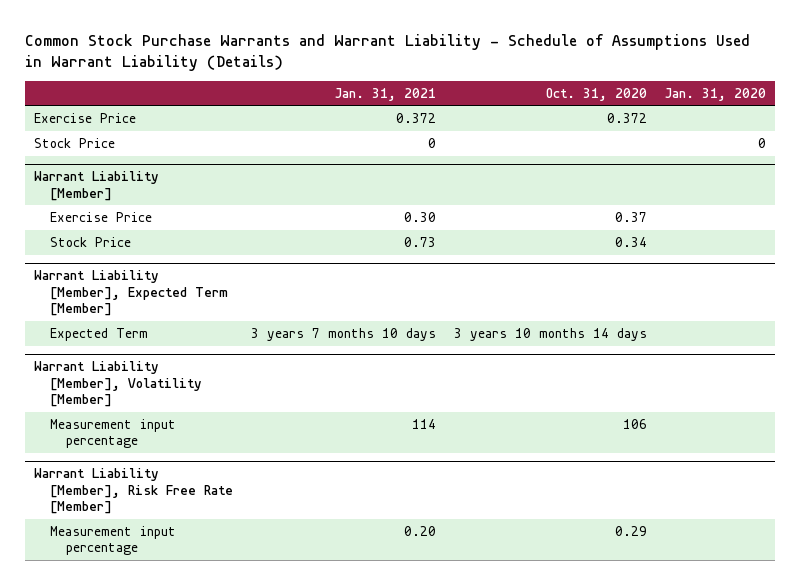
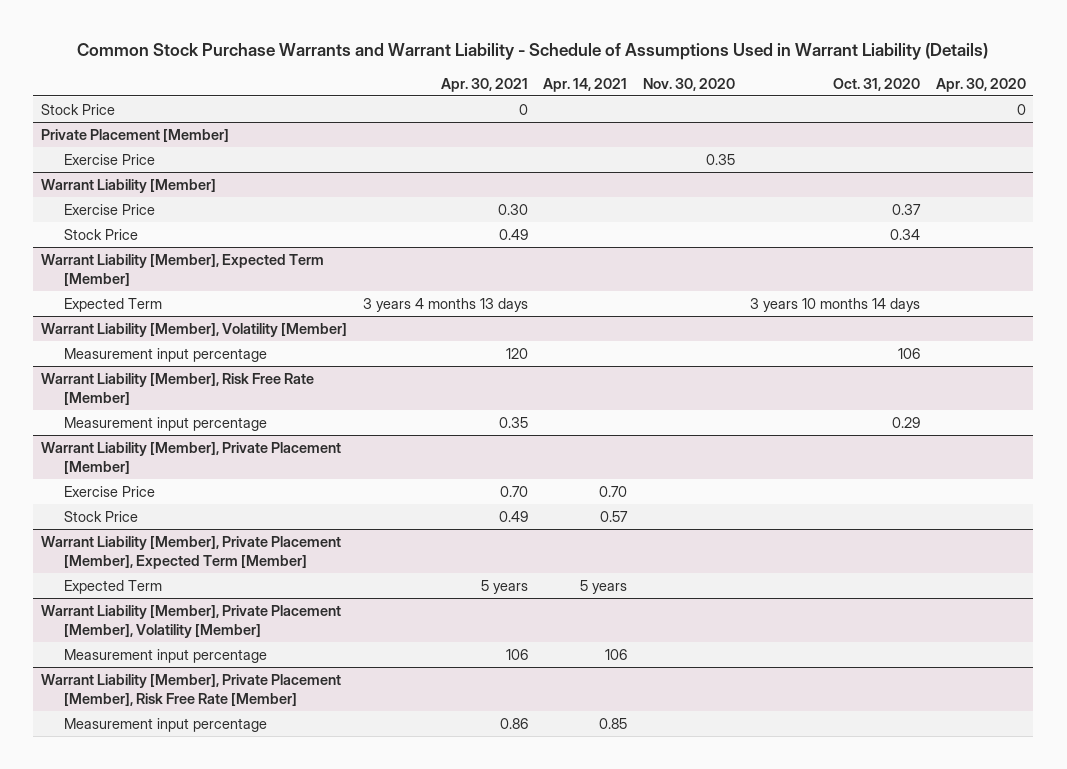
[334,87,436,101] Jan. 31, 2021 -> none
[664,87,766,101] Jan. 31, 2020 -> none
none -> [440,77,528,92] Apr. 30, 2021
none -> [543,77,628,92] Apr. 14, 2021
none -> [642,77,735,91] Nov. 30, 2020
none -> [935,77,1026,92] Apr. 30, 2020
[33,113,136,124] Exercise Price -> none
none -> [41,128,230,142] Private Placement [Member]
none -> [63,153,155,165] Exercise Price
none -> [41,441,342,474] Warrant Liability [Member], Private Placement [Member]
none -> [63,485,155,497] Exercise Price
none -> [63,510,138,522] Stock Price
none -> [41,535,342,569] Warrant Liability [Member], Private Placement [Member], Expected Term [Member]
none -> [63,579,162,594] Expected Term
none -> [41,604,342,638] Warrant Liability [Member], Private Placement [Member], Volatility [Member]
none -> [63,648,267,663] Measurement input percentage
none -> [41,673,342,706] Warrant Liability [Member], Private Placement [Member], Risk Free Rate [Member]
none -> [63,717,267,732] Measurement input percentage

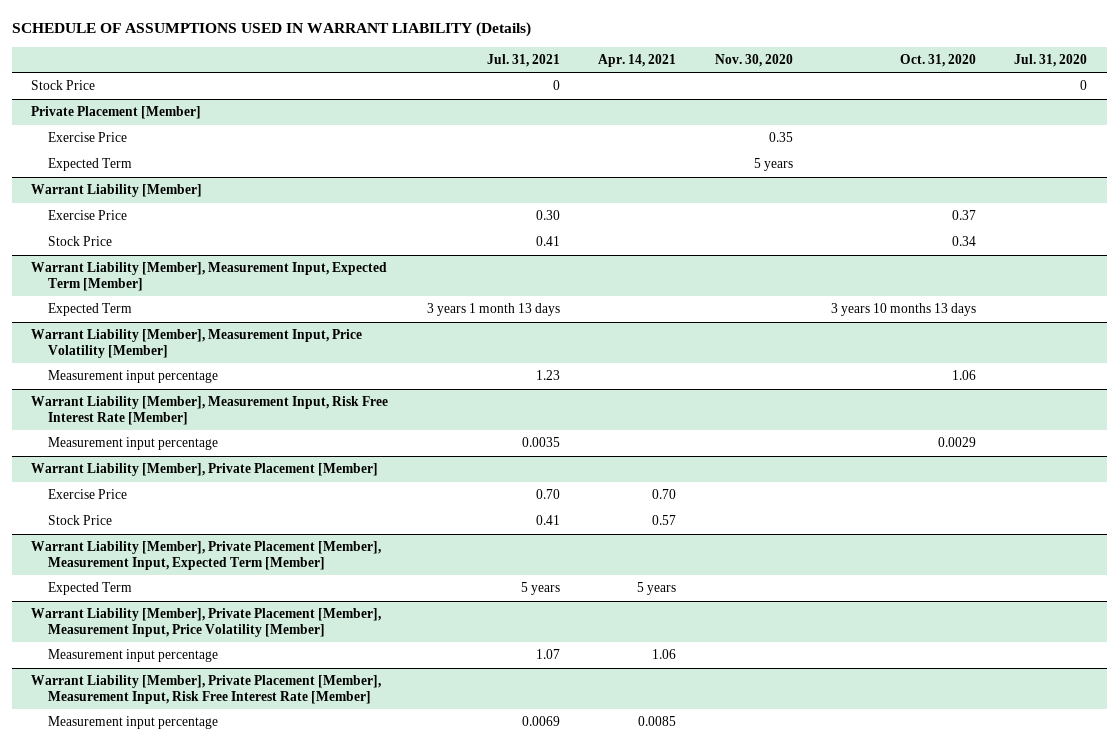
[77,42,989,60] Common Stock Purchase Warrants and Warrant Liability - Schedule of Assumptions Used in Warrant Liability (Details) -> [12,22,532,38] SCHEDULE OF ASSUMPTIONS USED IN WARRANT LIABILITY (Details)
[440,77,528,92] Apr. 30, 2021 -> none
[935,77,1026,92] Apr. 30, 2020 -> none
none -> [486,53,560,67] Jul. 31, 2021
none -> [1014,53,1088,67] Jul. 31, 2020
none -> [47,158,132,172] Expected Term
[41,253,325,286] Warrant Liability [Member], Expected Term [Member] -> [31,262,388,292] Warrant Liability [Member], Measurement Input, Expected Term [Member]
[750,297,921,312] 3 years 10 months 14 days -> [831,303,977,317] 3 years 10 months 13 days
[41,322,348,337] Warrant Liability [Member], Volatility [Member] -> [31,329,363,359] Warrant Liability [Member], Measurement Input, Price Volatility [Member]
[898,347,921,359] 106 -> [952,370,977,381] 1.06
[41,372,315,405] Warrant Liability [Member], Risk Free Rate [Member] -> [31,396,389,426] Warrant Liability [Member], Measurement Input, Risk Free Interest Rate [Member]
[892,416,921,428] 0.29 -> [938,437,977,448] 0.0029
[41,535,342,569] Warrant Liability [Member], Private Placement [Member], Expected Term [Member] -> [31,541,382,571] Warrant Liability [Member], Private Placement [Member], Measurement Input, Expected Term [Member]
[41,604,342,638] Warrant Liability [Member], Private Placement [Member], Volatility [Member] -> [31,608,382,638] Warrant Liability [Member], Private Placement [Member], Measurement Input, Price Volatility [Member]
[605,648,628,660] 106 -> [652,649,677,660] 1.06
[41,673,342,706] Warrant Liability [Member], Private Placement [Member], Risk Free Rate [Member] -> [31,675,382,705] Warrant Liability [Member], Private Placement [Member], Measurement Input, Risk Free Interest Rate [Member]
[599,717,628,729] 0.85 -> [638,716,677,727] 0.0085

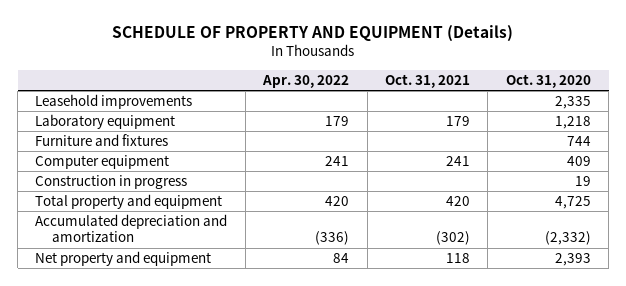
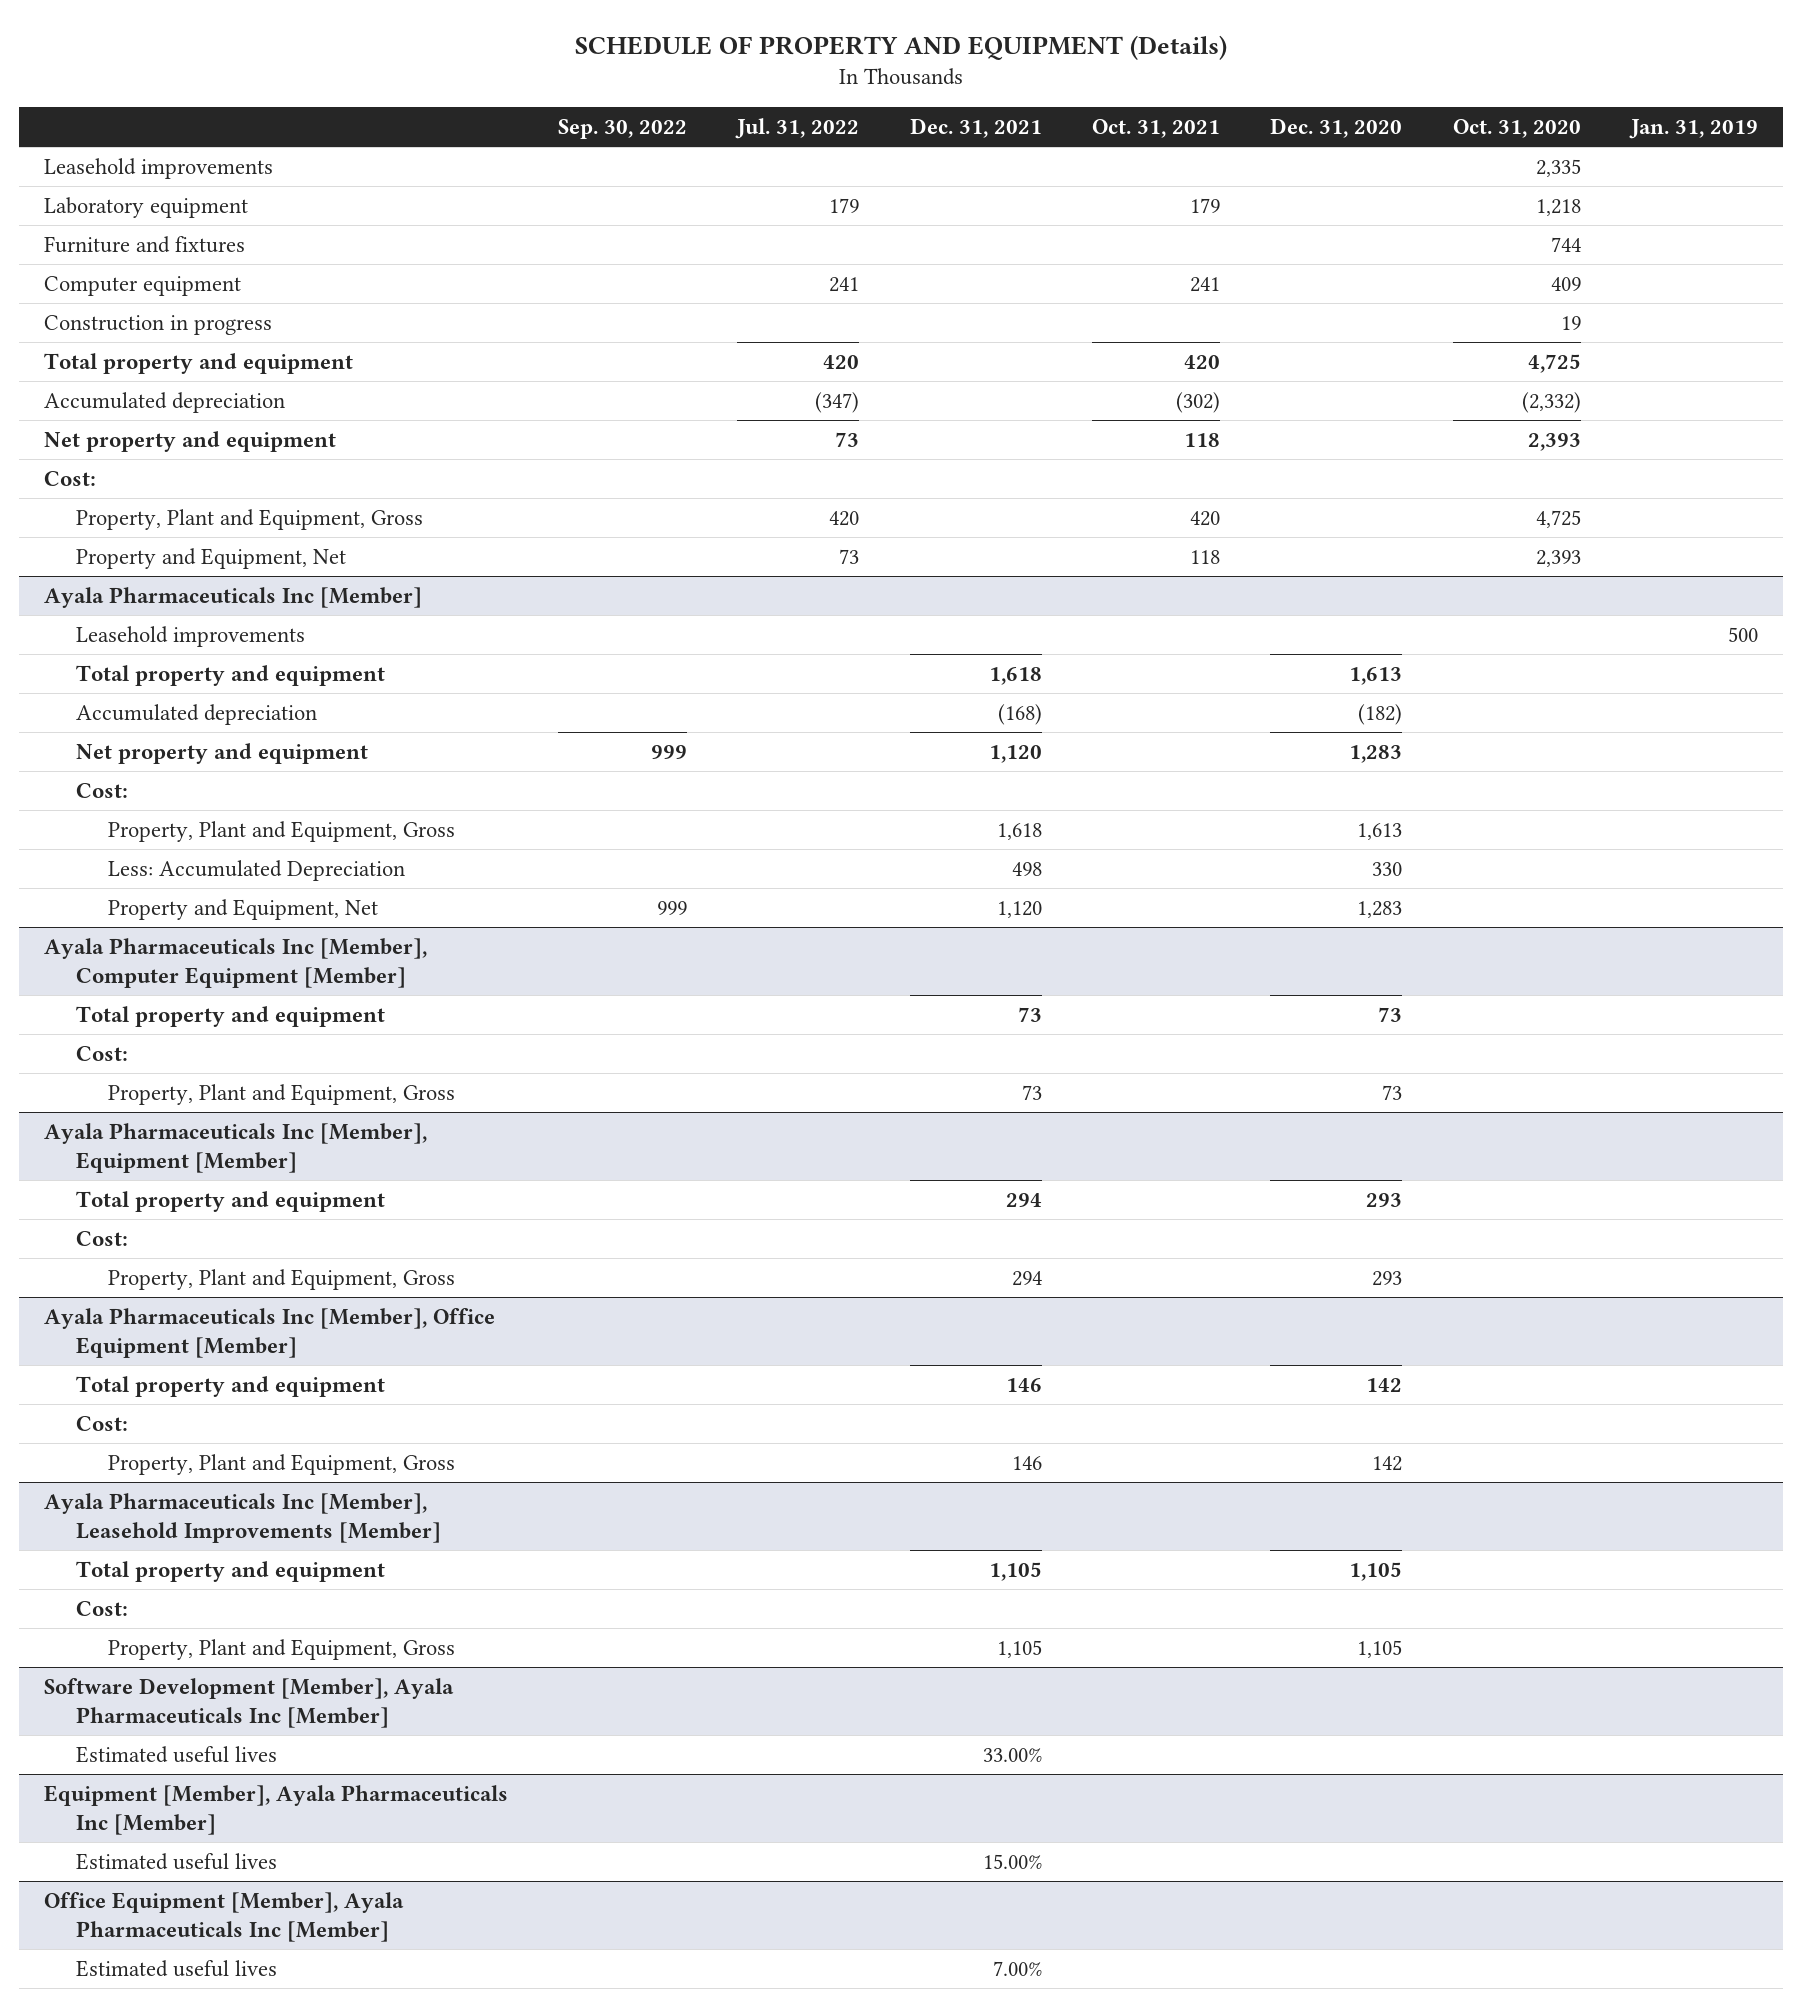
[262,74,350,88] Apr. 30, 2022 -> none
none -> [558,119,688,140] Sep. 30, 2022
none -> [735,118,860,140] Jul. 31, 2022
none -> [909,118,1042,139] Dec. 31, 2021
none -> [1270,118,1403,139] Dec. 31, 2020
none -> [1628,119,1758,140] Jan. 31, 2019
[35,214,228,243] Accumulated depreciation and amortization -> [43,391,285,413] Accumulated depreciation
none -> [43,470,96,486] Cost:
none -> [75,508,423,530] Property, Plant and Equipment, Gross
none -> [75,547,346,569] Property and Equipment, Net
none -> [43,586,422,608] Ayala Pharmaceuticals Inc [Member]
none -> [75,625,305,647] Leasehold improvements
none -> [75,664,385,686] Total property and equipment
none -> [75,703,317,725] Accumulated depreciation
none -> [75,742,368,764] Net property and equipment
none -> [75,782,128,798] Cost:
none -> [107,820,455,842] Property, Plant and Equipment, Gross
none -> [107,859,405,881] Less: Accumulated Depreciation
none -> [107,898,378,920] Property and Equipment, Net
none -> [43,937,427,989] Ayala Pharmaceuticals Inc [Member], Computer Equipment [Member]
none -> [75,1005,385,1027] Total property and equipment
none -> [75,1045,128,1061] Cost:
none -> [107,1083,455,1105] Property, Plant and Equipment, Gross
none -> [43,1122,427,1174] Ayala Pharmaceuticals Inc [Member], Equipment [Member]
none -> [75,1190,385,1212] Total property and equipment
none -> [75,1230,128,1246] Cost:
none -> [107,1268,455,1290] Property, Plant and Equipment, Gross
none -> [43,1307,495,1359] Ayala Pharmaceuticals Inc [Member], Office Equipment [Member]
none -> [75,1375,385,1397] Total property and equipment
none -> [75,1415,128,1431] Cost:
none -> [107,1453,455,1475] Property, Plant and Equipment, Gross
none -> [43,1492,441,1544] Ayala Pharmaceuticals Inc [Member], Leasehold Improvements [Member]
none -> [75,1560,385,1582] Total property and equipment
none -> [75,1600,128,1616] Cost:
none -> [107,1638,455,1660] Property, Plant and Equipment, Gross
none -> [43,1677,454,1729] Software Development [Member], Ayala Pharmaceuticals Inc [Member]
none -> [75,1745,277,1763] Estimated useful lives
none -> [43,1784,508,1836] Equipment [Member], Ayala Pharmaceuticals Inc [Member]
none -> [75,1852,277,1870] Estimated useful lives
none -> [43,1891,404,1943] Office Equipment [Member], Ayala Pharmaceuticals Inc [Member]
none -> [75,1959,277,1977] Estimated useful lives

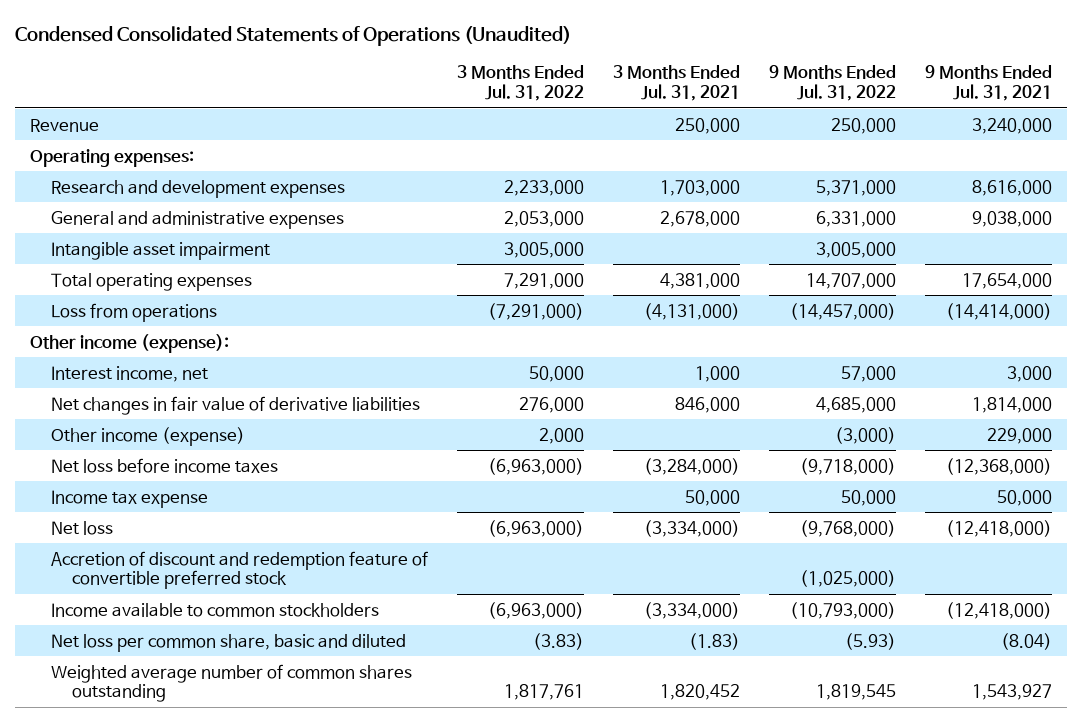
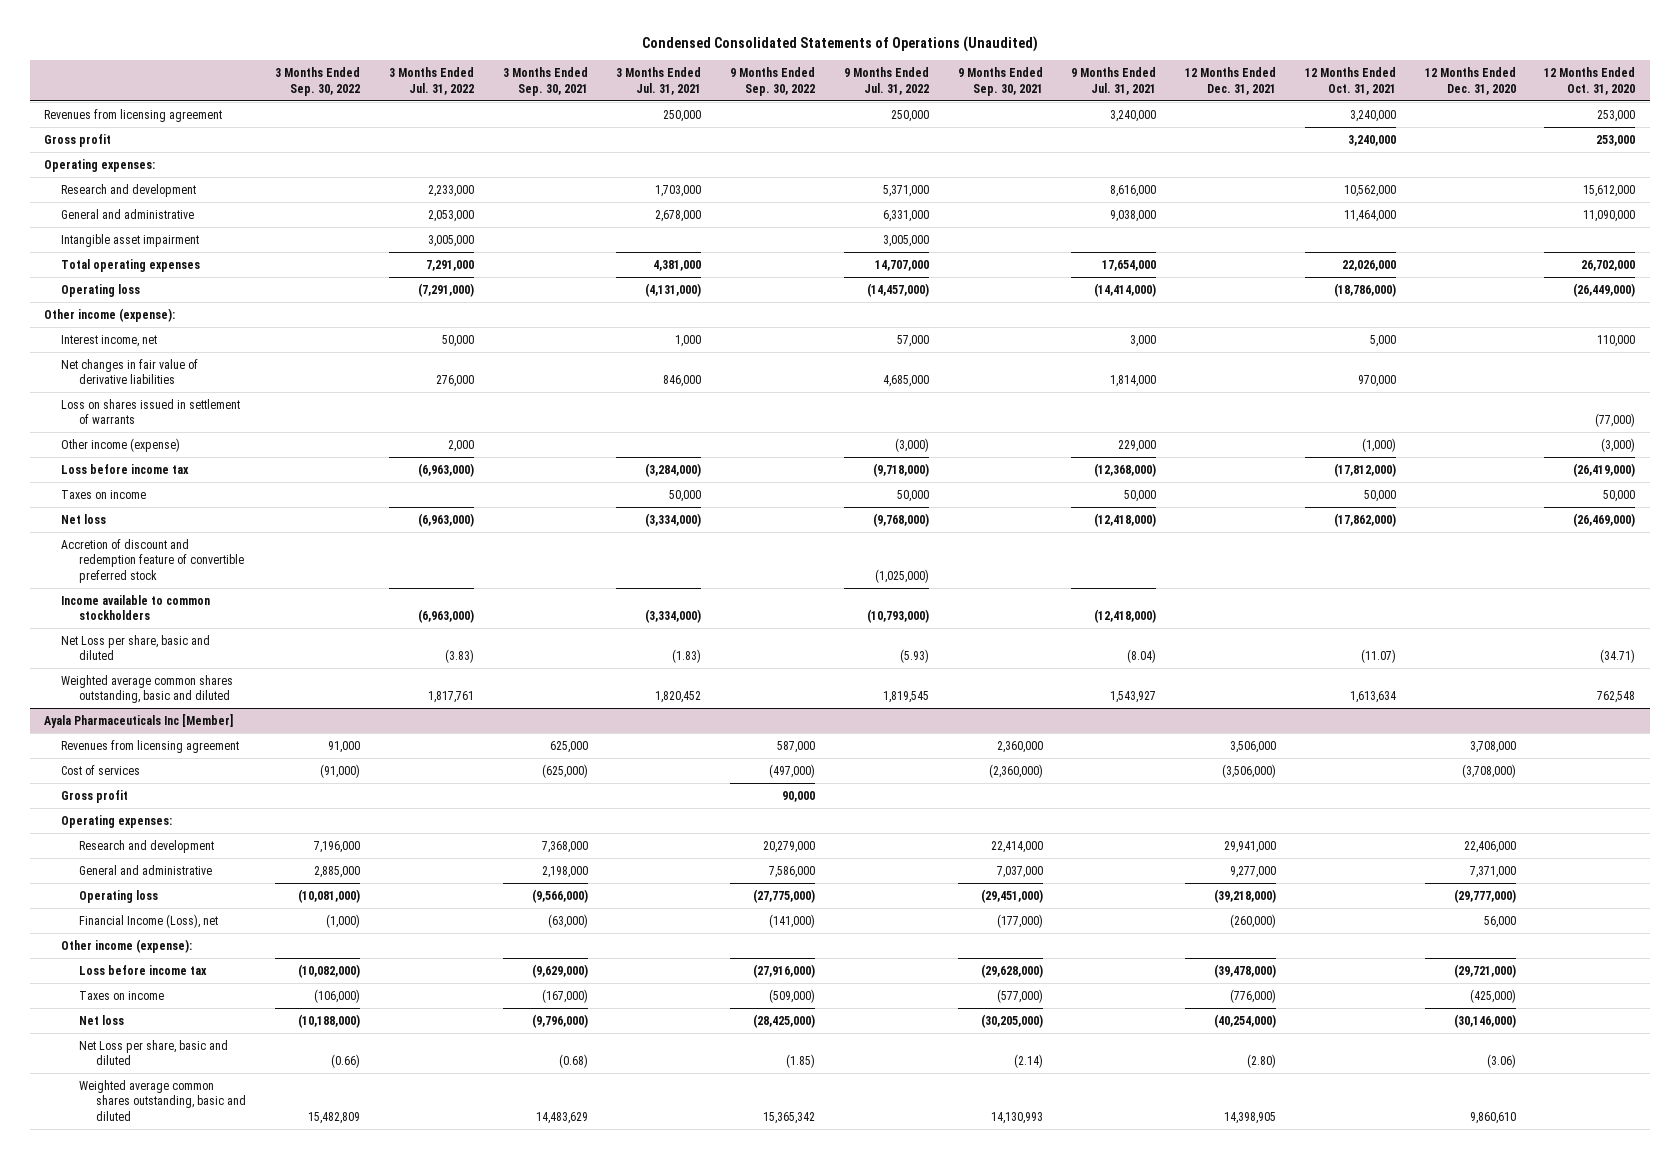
none -> [275,66,361,96] 3 Months Ended Sep. 30, 2022
none -> [502,66,588,96] 3 Months Ended Sep. 30, 2021
none -> [730,66,816,96] 9 Months Ended Sep. 30, 2022
none -> [957,66,1043,96] 9 Months Ended Sep. 30, 2021
none -> [1185,66,1277,95] 12 Months Ended Dec. 31, 2021
none -> [1304,66,1396,95] 12 Months Ended Oct. 31, 2021
none -> [1424,66,1516,95] 12 Months Ended Dec. 31, 2020
none -> [1544,66,1636,95] 12 Months Ended Oct. 31, 2020
[29,118,99,132] Revenue -> [44,108,223,122] Revenues from licensing agreement
none -> [44,133,112,147] Gross profit
[50,179,345,198] Research and development expenses -> [61,183,197,197] Research and development
[50,210,344,229] General and administrative expenses -> [61,208,195,219] General and administrative
[50,302,217,322] Loss from operations -> [61,283,141,297] Operating loss
none -> [61,398,241,425] Loss on shares issued in settlement of warrants
[50,457,278,473] Net loss before income taxes -> [61,463,190,474] Loss before income tax
[50,489,208,508] Income tax expense -> [61,489,147,499] Taxes on income
[50,633,406,652] Net loss per common share, basic and diluted -> [61,634,211,661] Net Loss per share, basic and diluted
[50,663,412,703] Weighted average number of common shares outstanding -> [61,674,234,704] Weighted average common shares outstanding, basic and diluted
none -> [44,713,234,728] Ayala Pharmaceuticals Inc [Member]
none -> [61,739,240,753] Revenues from licensing agreement
none -> [61,764,141,775] Cost of services
none -> [61,789,129,803] Gross profit
none -> [61,814,173,828] Operating expenses:
none -> [78,839,214,853] Research and development
none -> [78,864,212,875] General and administrative
none -> [78,889,158,903] Operating loss
none -> [78,913,218,928] Financial Income (Loss), net
none -> [61,938,193,953] Other income (expense):
none -> [78,964,207,975] Loss before income tax
none -> [78,990,164,1000] Taxes on income
none -> [78,1014,124,1025] Net loss
none -> [78,1039,228,1066] Net Loss per share, basic and diluted
none -> [78,1079,247,1121] Weighted average common shares outstanding, basic and diluted

